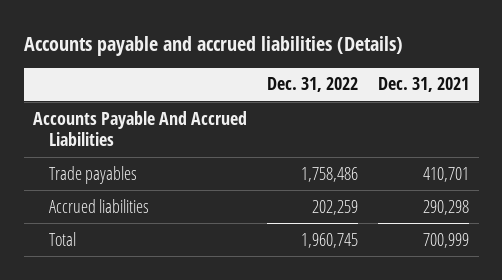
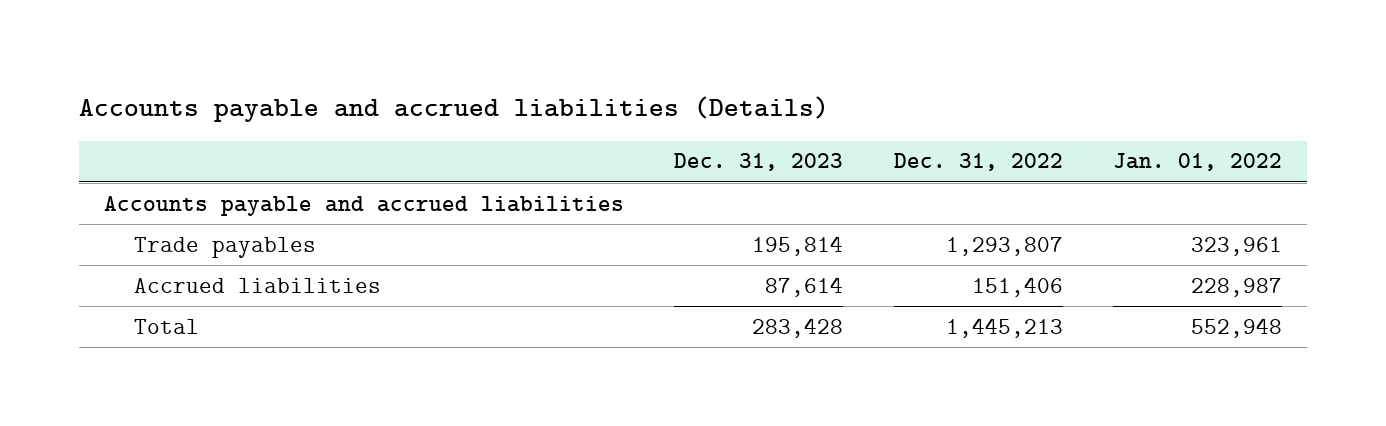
[378,77,470,93] Dec. 31, 2021 -> none
none -> [674,153,844,172] Dec. 31, 2023
none -> [1112,153,1282,172] Jan. 01, 2022
[33,110,248,147] Accounts Payable And Accrued Liabilities -> [104,195,625,216] Accounts payable and accrued liabilities
[301,166,359,182] 1,758,486 -> [945,236,1063,256] 1,293,807
[312,199,359,215] 202,259 -> [971,276,1063,297] 151,406
[301,232,359,248] 1,960,745 -> [945,317,1063,338] 1,445,213

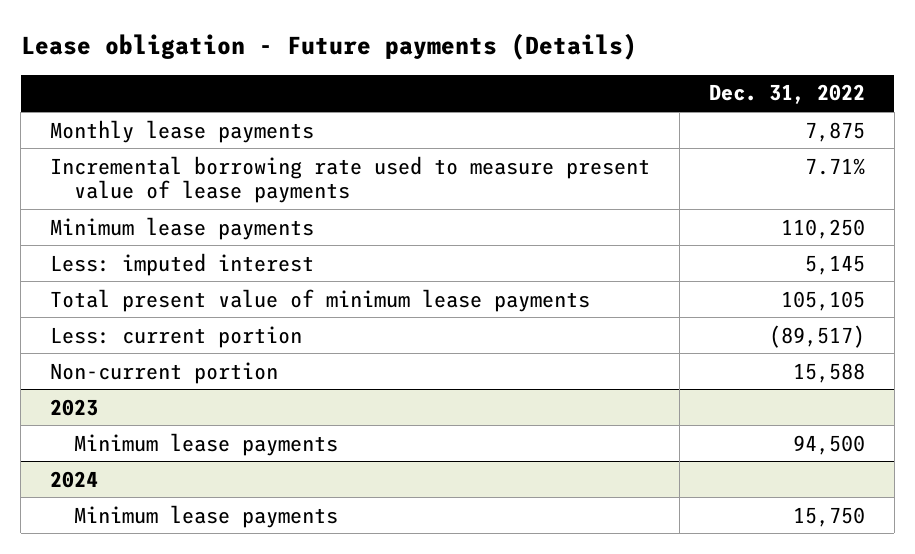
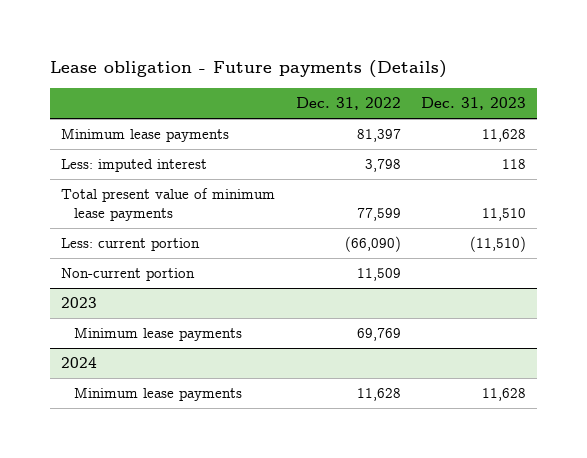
none -> [421,97,527,111] Dec. 31, 2023
[50,119,315,143] Monthly lease payments -> none
[50,155,651,204] Incremental borrowing rate used to measure present value of lease payments -> none
[780,218,865,239] 110,250 -> [356,129,401,143] 81,397
[804,254,865,275] 5,145 -> [364,159,401,173] 3,798
[780,290,865,311] 105,105 -> [356,207,401,221] 77,599
[768,324,865,348] (89,517) -> [344,236,401,253] (66,090)
[792,362,865,383] 15,588 -> [356,268,401,282] 11,509
[792,434,865,455] 94,500 -> [356,328,401,342] 69,769
[792,506,865,527] 15,750 -> [356,388,401,402] 11,628

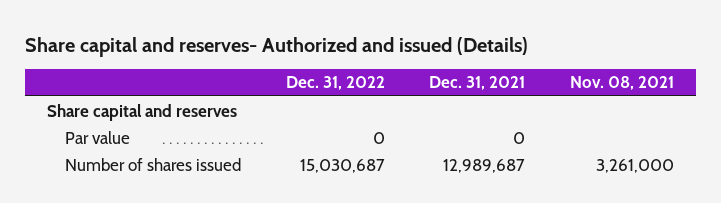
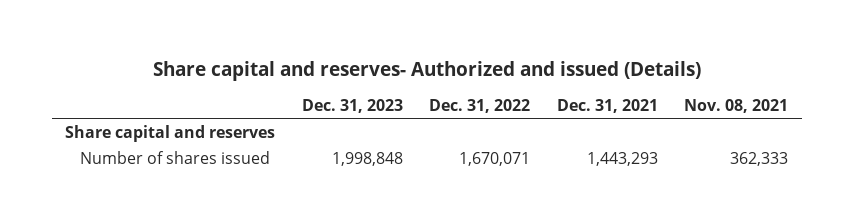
none -> [301,98,403,113] Dec. 31, 2023
[65,130,131,144] Par value -> none
[299,158,385,173] 15,030,687 -> [459,151,531,166] 1,670,071
[443,158,526,173] 12,989,687 -> [586,151,658,166] 1,443,293
[595,158,674,173] 3,261,000 -> [730,151,789,166] 362,333

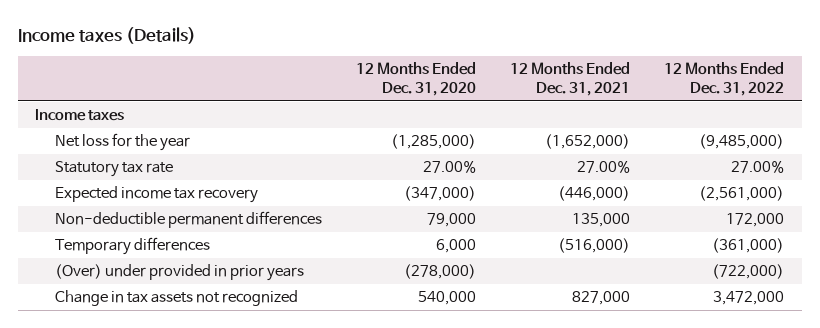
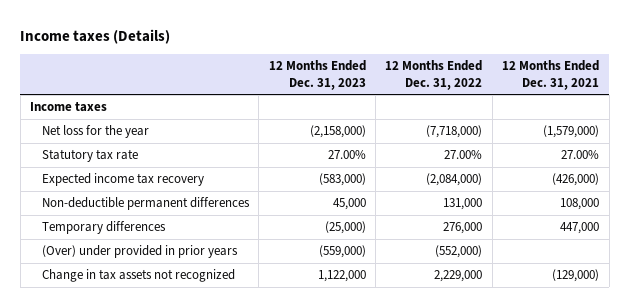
[356,61,477,96] 12 Months Ended Dec. 31, 2020 -> none
none -> [268,60,366,90] 12 Months Ended Dec. 31, 2023
[545,134,631,150] (1,652,000) -> [543,125,600,139] (1,579,000)
[699,134,785,150] (9,485,000) -> [426,125,483,139] (7,718,000)
[558,186,631,202] (446,000) -> [552,173,600,187] (426,000)
[699,186,785,202] (2,561,000) -> [426,173,483,187] (2,084,000)
[572,213,631,228] 135,000 -> [560,198,600,211] 108,000
[726,213,785,228] 172,000 -> [443,198,483,211] 131,000
[558,238,631,254] (516,000) -> [560,222,600,235] 447,000
[712,238,785,254] (361,000) -> [443,222,483,235] 276,000
[712,264,785,280] (722,000) -> [435,245,483,259] (552,000)
[572,291,631,306] 827,000 -> [552,269,600,283] (129,000)
[713,291,785,306] 3,472,000 -> [434,270,483,283] 2,229,000

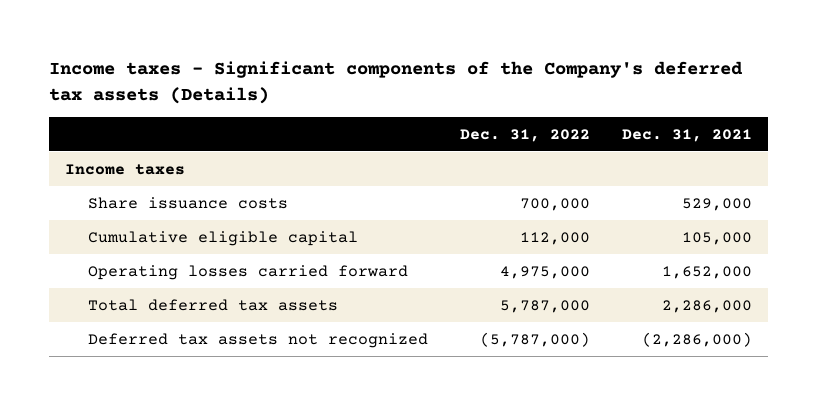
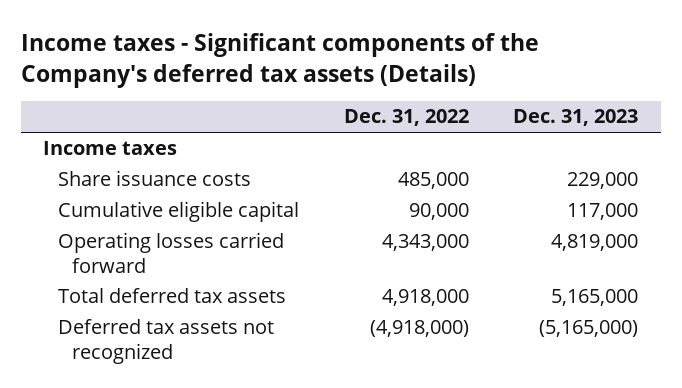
[622,128,753,142] Dec. 31, 2021 -> none
none -> [513,109,639,127] Dec. 31, 2023
[520,197,591,211] 700,000 -> [397,172,469,190] 485,000
[520,231,591,245] 112,000 -> [408,203,469,221] 90,000
[500,265,591,279] 4,975,000 -> [381,234,469,252] 4,343,000
[500,299,591,313] 5,787,000 -> [381,289,469,307] 4,918,000
[480,331,591,347] (5,787,000) -> [369,320,469,338] (4,918,000)

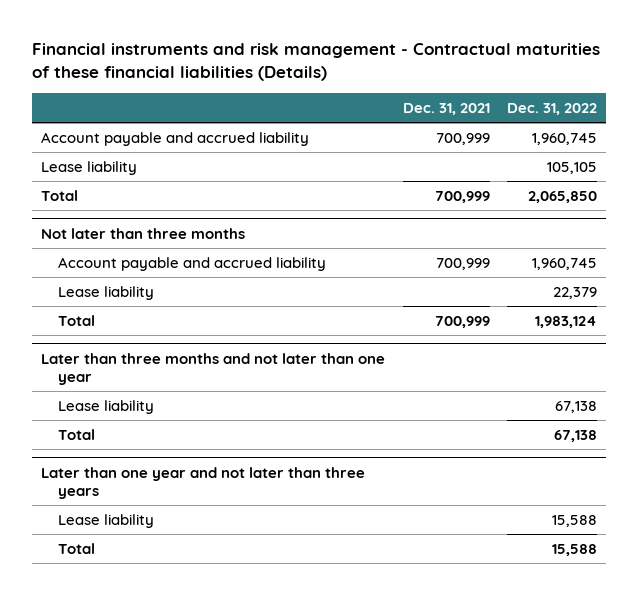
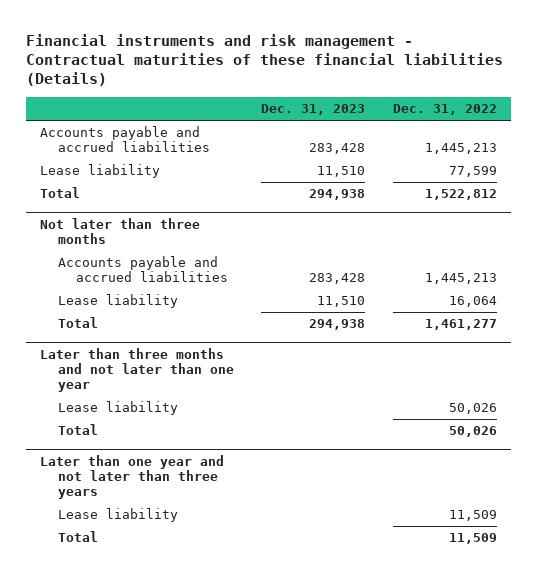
[402,102,490,115] Dec. 31, 2021 -> none
none -> [261,104,366,116] Dec. 31, 2023
[41,131,310,146] Account payable and accrued liability -> [39,126,210,153] Accounts payable and accrued liabilities
[532,132,598,145] 1,960,745 -> [424,143,497,155] 1,445,213
[547,161,598,174] 105,105 -> [448,166,497,178] 77,599
[528,190,598,203] 2,065,850 -> [424,189,497,201] 1,522,812
[57,256,326,271] Account payable and accrued liability -> [57,256,229,283] Accounts payable and accrued liabilities
[532,257,598,270] 1,960,745 -> [424,273,497,285] 1,445,213
[553,286,598,299] 22,379 -> [448,296,497,308] 16,064
[535,315,598,328] 1,983,124 -> [424,319,497,331] 1,461,277
[555,400,598,413] 67,138 -> [448,403,497,415] 50,026
[554,429,598,442] 67,138 -> [448,426,497,438] 50,026
[552,514,598,527] 15,588 -> [448,510,497,522] 11,509
[552,543,598,556] 15,588 -> [448,533,497,545] 11,509

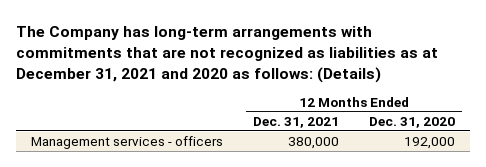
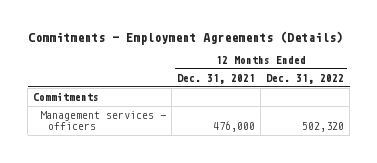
[16,26,439,83] The Company has long-term arrangements with commitments that are not recognized as liabilities as at December 31, 2021 and 2020 as follows: (Details) -> [27,31,343,46] Commitments - Employment Agreements (Details)
[368,116,455,128] Dec. 31, 2020 -> none
none -> [266,73,345,84] Dec. 31, 2022
none -> [33,92,100,102] Commitments
[288,137,340,150] 380,000 -> [213,120,256,132] 476,000

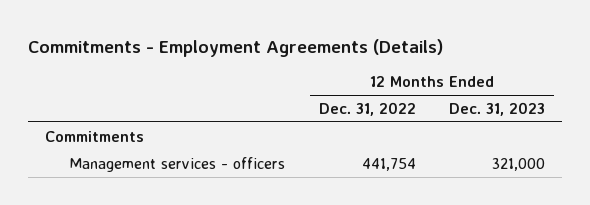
[177,73,256,84] Dec. 31, 2021 -> none
none -> [449,102,546,117] Dec. 31, 2023
[302,121,345,132] 502,320 -> [361,157,416,171] 441,754

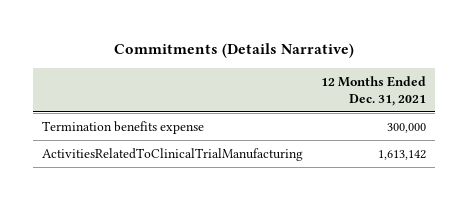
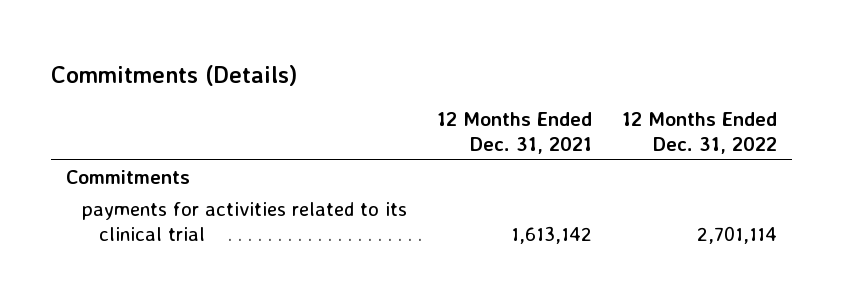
[113,43,354,59] Commitments (Details Narrative) -> [50,64,297,86] Commitments (Details)
none -> [622,111,778,154] 12 Months Ended Dec. 31, 2022
[41,121,204,135] Termination benefits expense -> none
none -> [65,169,190,184] Commitments
[41,148,303,162] ActivitiesRelatedToClinicalTrialManufacturing -> [82,201,408,241] payments for activities related to its clinical trial

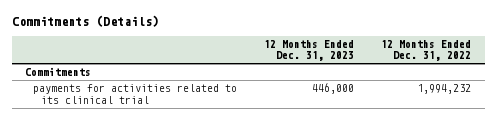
[437,111,593,154] 12 Months Ended Dec. 31, 2021 -> none
none -> [264,40,355,62] 12 Months Ended Dec. 31, 2023
[697,225,778,244] 2,701,114 -> [417,84,472,95] 1,994,232

